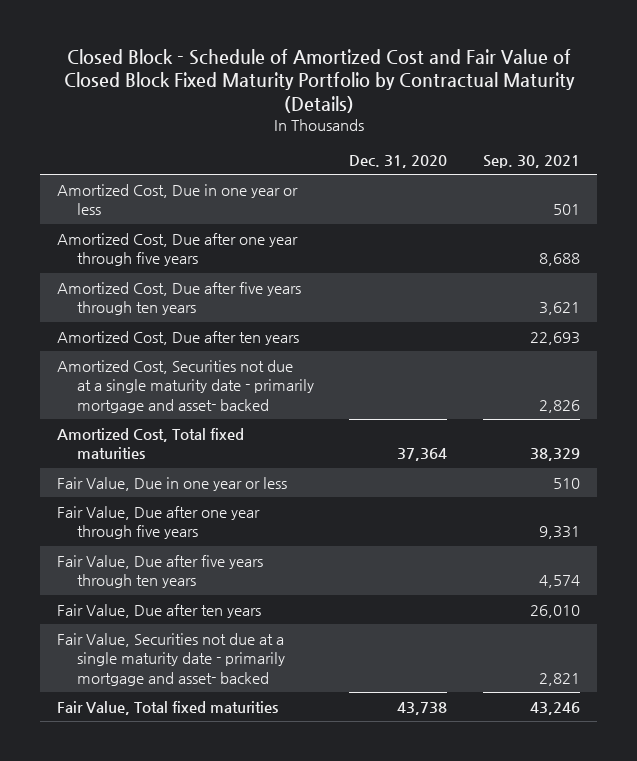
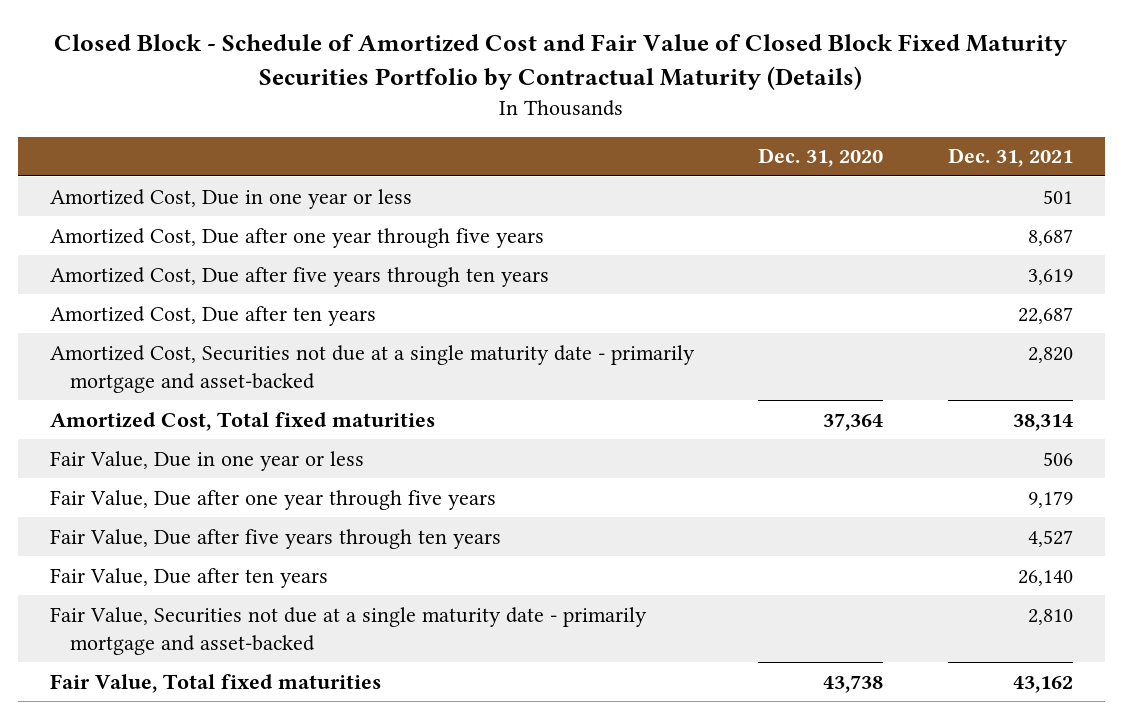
[63,48,575,113] Closed Block - Schedule of Amortized Cost and Fair Value of Closed Block Fixed Maturity Portfolio by Contractual Maturity (Details) -> [54,34,1068,91] Closed Block - Schedule of Amortized Cost and Fair Value of Closed Block Fixed Maturity Securities Portfolio by Contractual Maturity (Details)
[482,154,580,168] Sep. 30, 2021 -> none
none -> [948,148,1074,168] Dec. 31, 2021
[57,360,314,413] Amortized Cost, Securities not due at a single maturity date - primarily mortgage and asset- backed -> [49,344,695,393] Amortized Cost, Securities not due at a single maturity date - primarily mortgage and asset-backed
[57,633,285,686] Fair Value, Securities not due at a single maturity date - primarily mortgage and asset- backed -> [49,606,647,655] Fair Value, Securities not due at a single maturity date - primarily mortgage and asset-backed

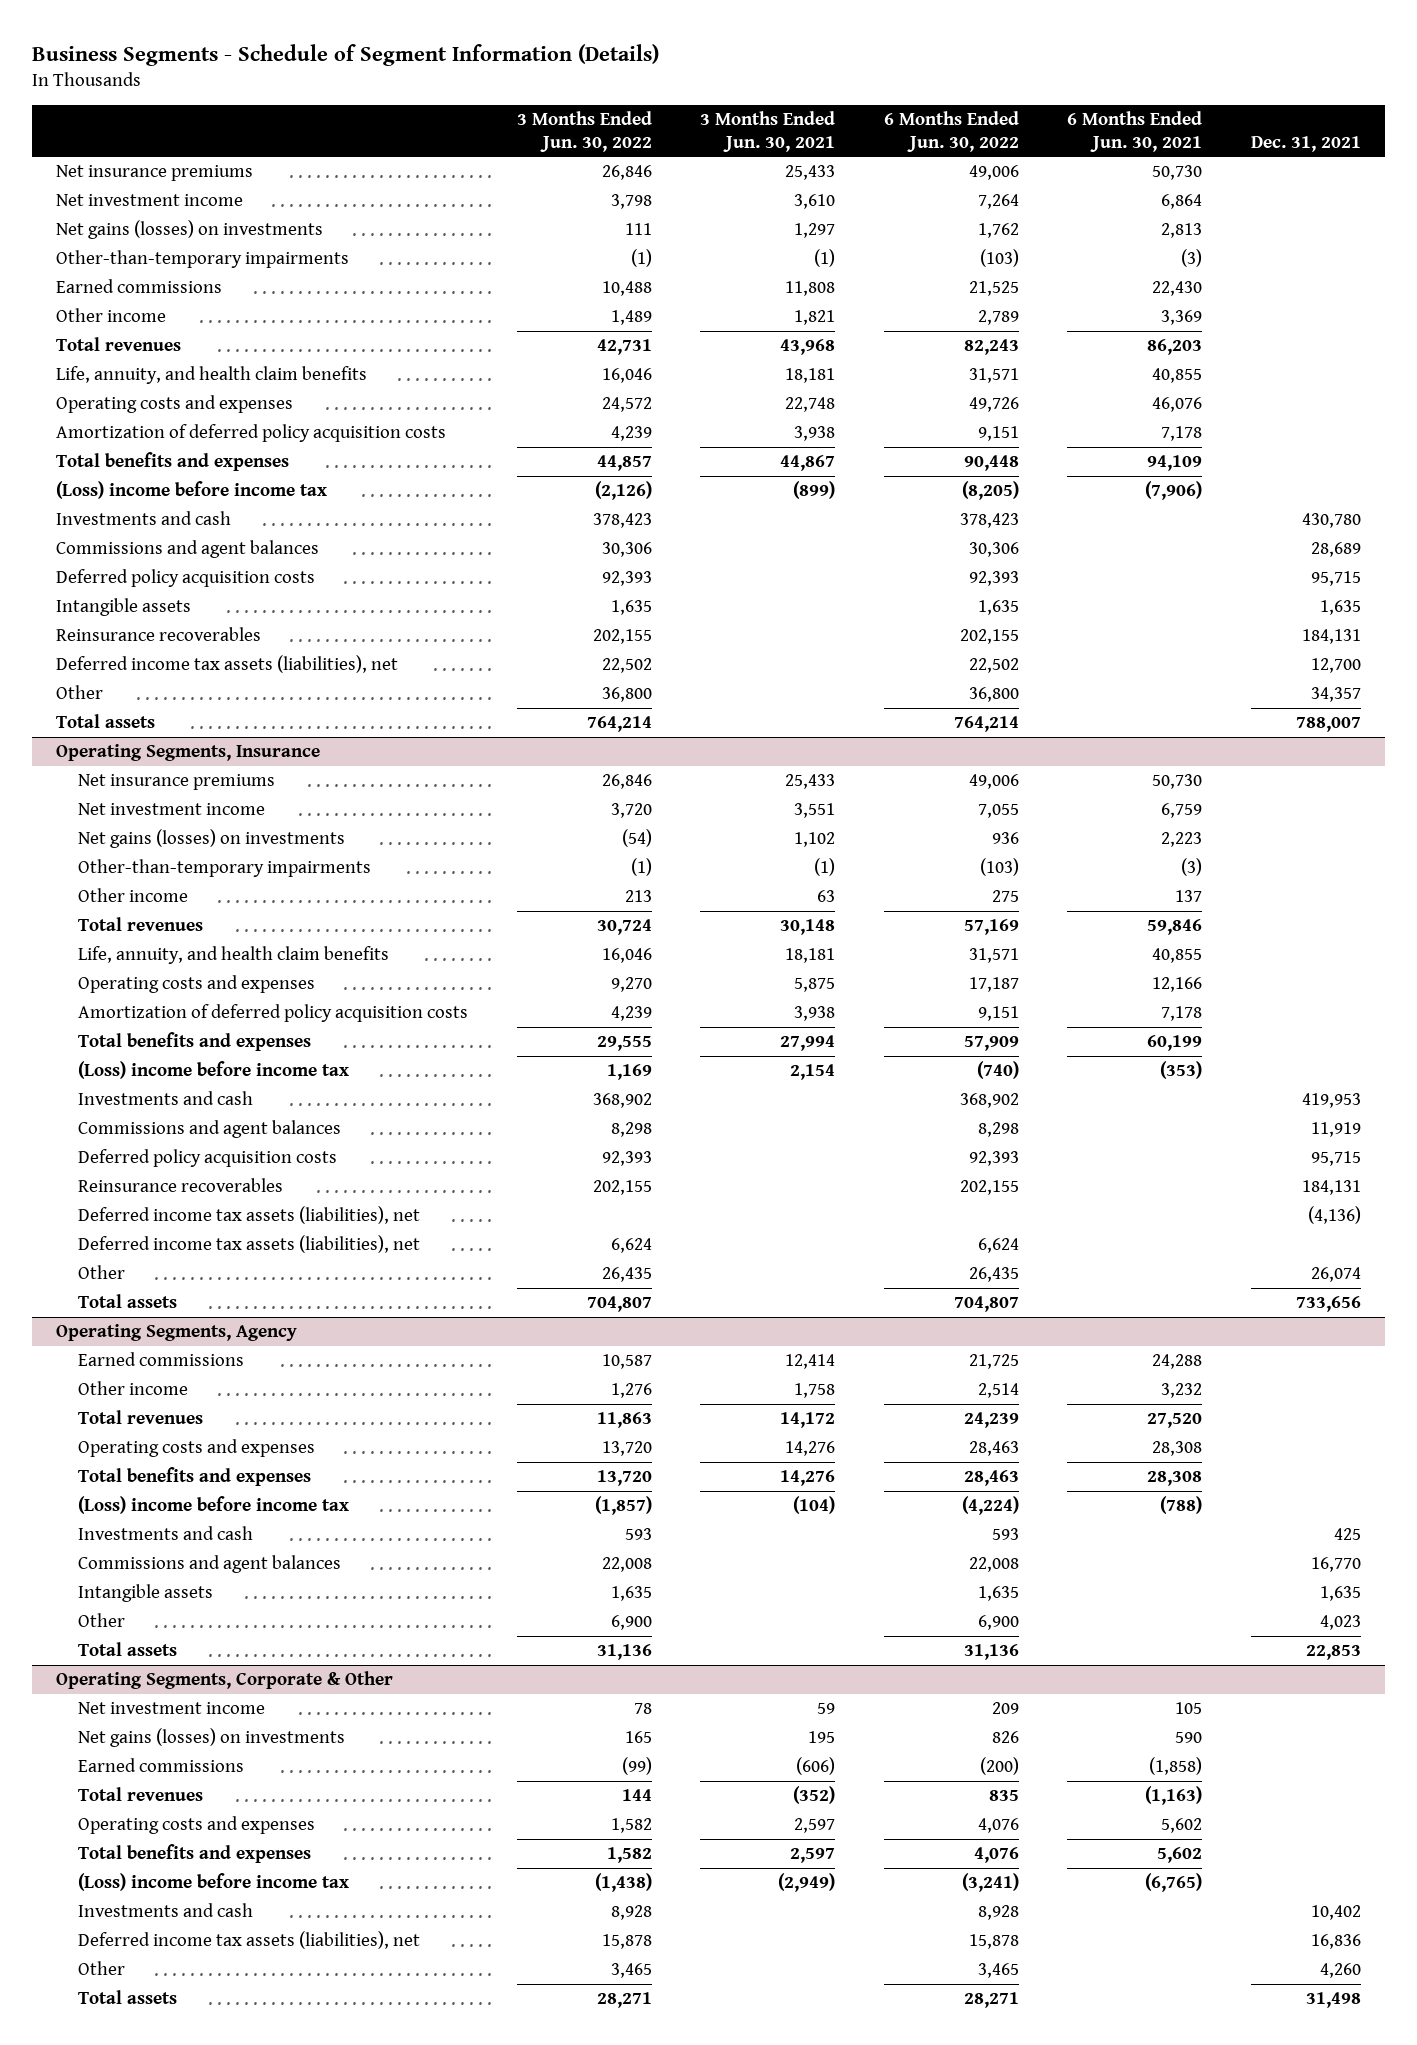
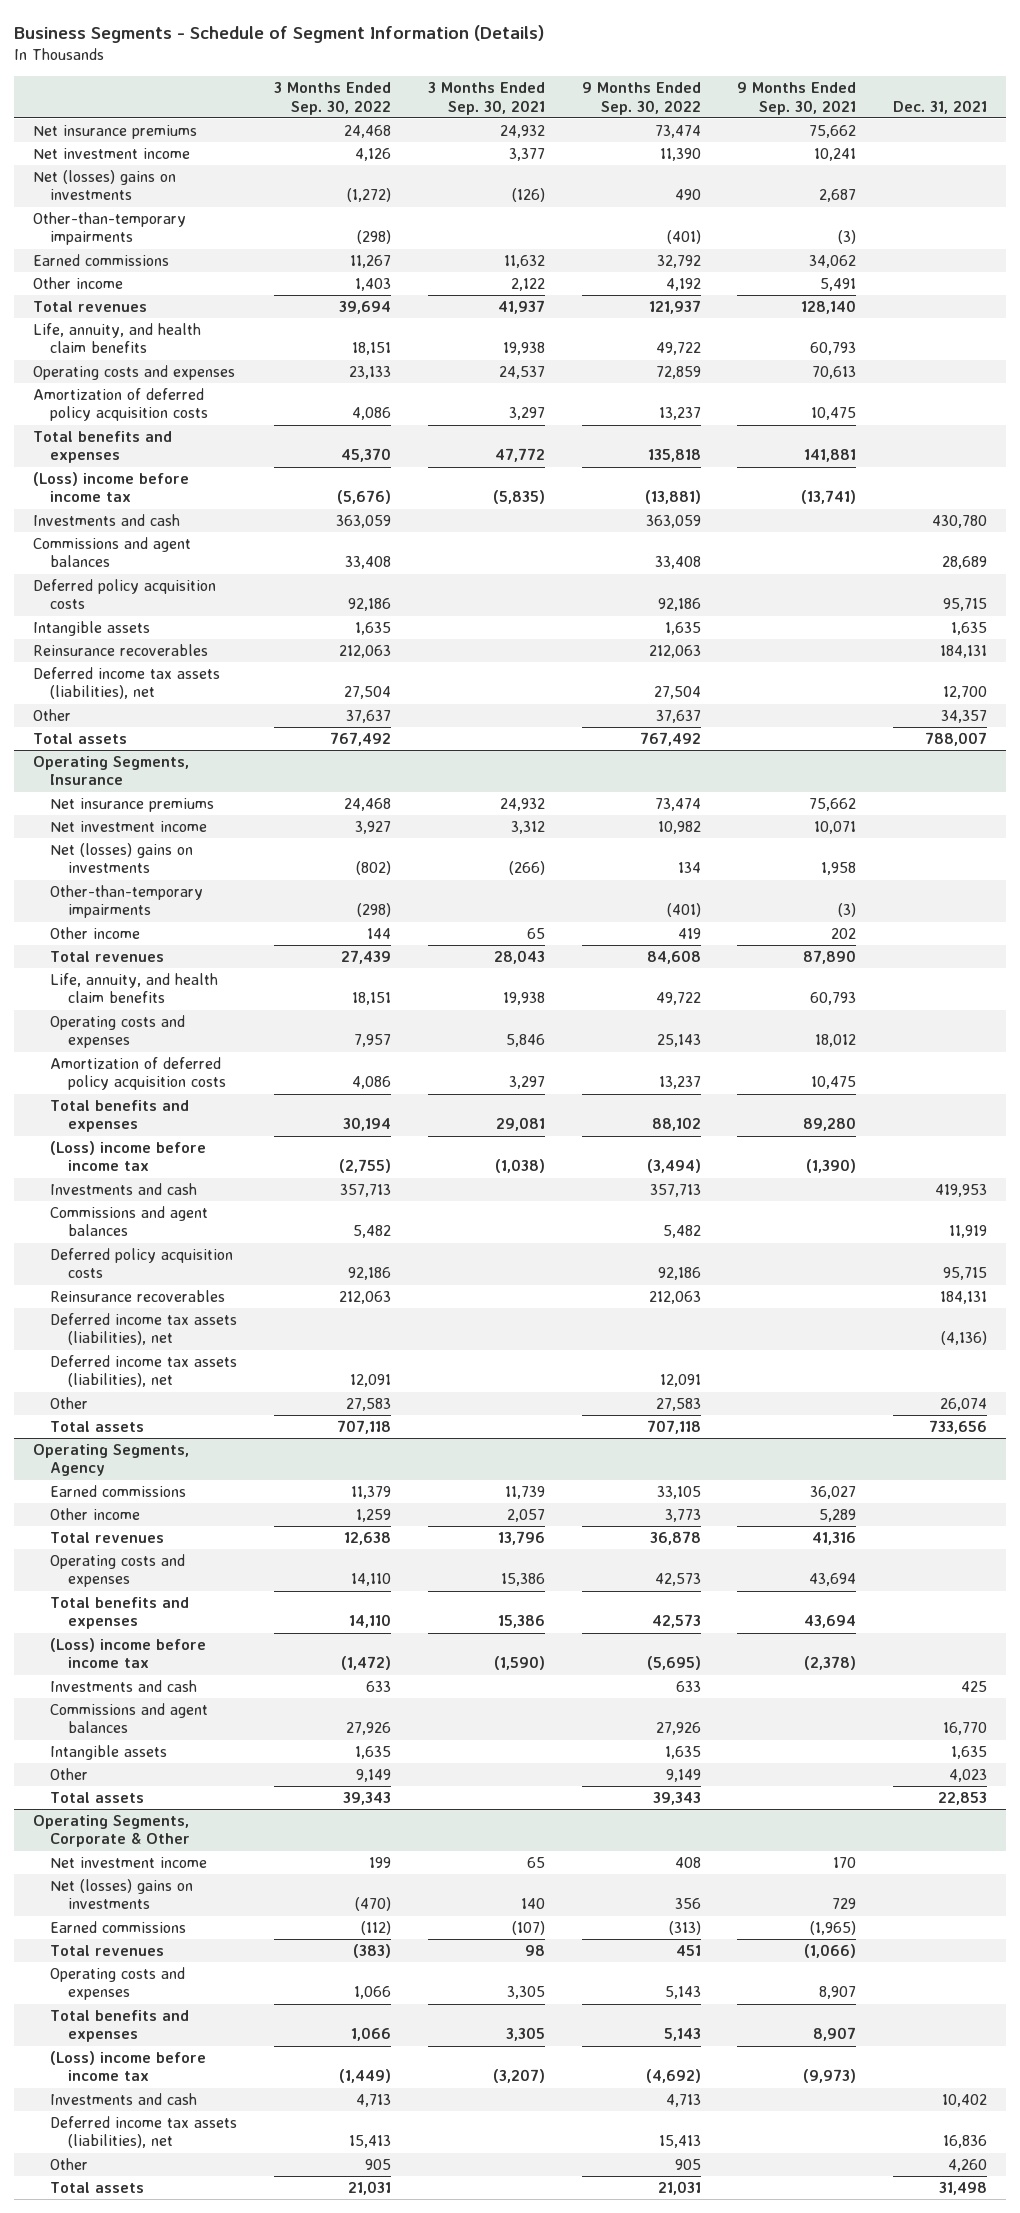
[516,111,652,152] 3 Months Ended Jun. 30, 2022 -> none
[700,111,836,152] 3 Months Ended Jun. 30, 2021 -> none
[883,111,1019,152] 6 Months Ended Jun. 30, 2022 -> none
[1067,111,1203,152] 6 Months Ended Jun. 30, 2021 -> none
none -> [274,82,392,115] 3 Months Ended Sep. 30, 2022
none -> [427,82,545,115] 3 Months Ended Sep. 30, 2021
none -> [581,82,701,115] 9 Months Ended Sep. 30, 2022
none -> [737,82,857,115] 9 Months Ended Sep. 30, 2021
[55,220,323,240] Net gains (losses) on investments -> [32,169,176,201] Net (losses) gains on investments
[78,829,346,849] Net gains (losses) on investments -> [50,842,194,874] Net (losses) gains on investments
[78,1728,346,1748] Net gains (losses) on investments -> [50,1878,194,1910] Net (losses) gains on investments

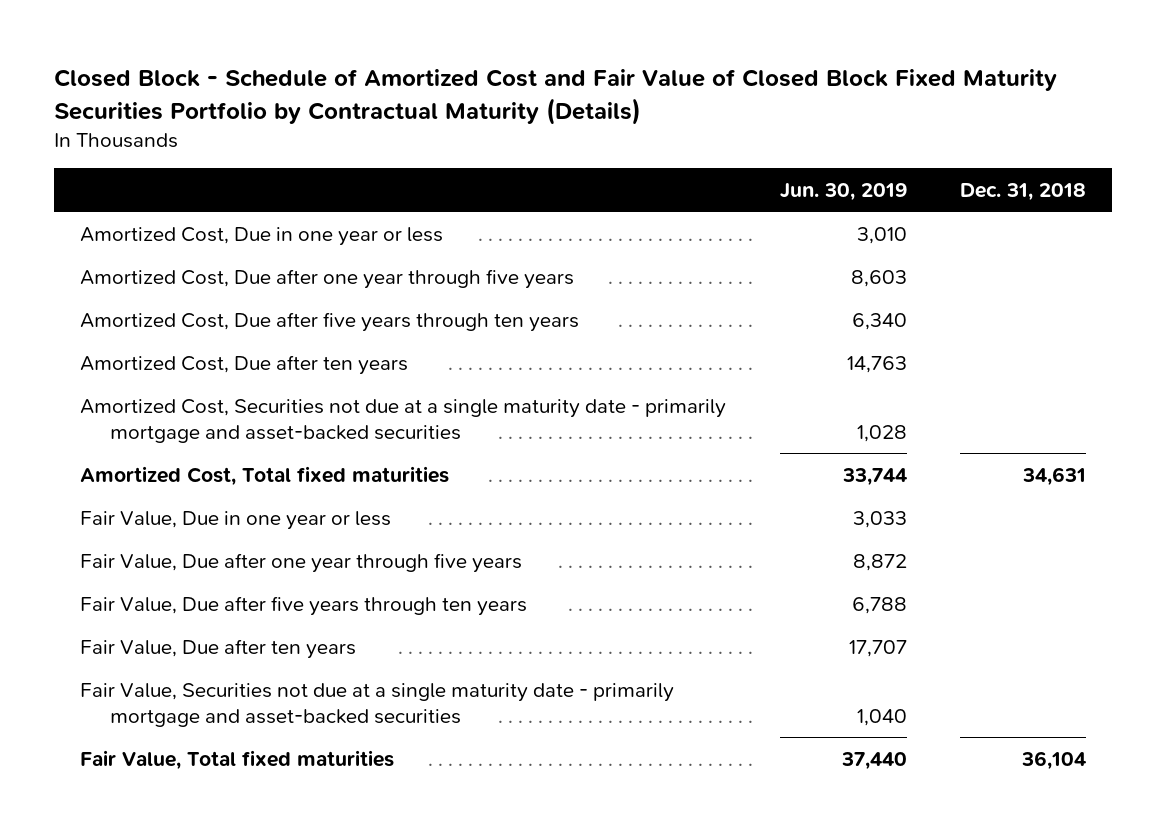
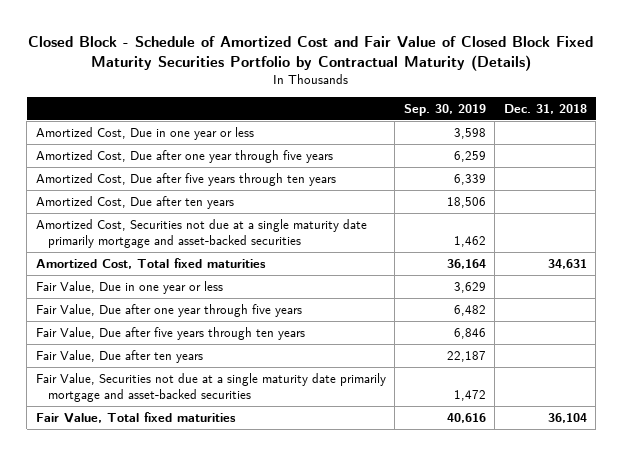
[779,182,907,201] Jun. 30, 2019 -> none
none -> [403,103,486,116] Sep. 30, 2019
[80,398,727,444] Amortized Cost, Securities not due at a single maturity date - primarily mortgage and asset-backed securities -> [35,219,367,249] Amortized Cost, Securities not due at a single maturity date primarily mortgage and asset-backed securities
[80,682,675,728] Fair Value, Securities not due at a single maturity date - primarily mortgage and asset-backed securities -> [35,373,386,403] Fair Value, Securities not due at a single maturity date primarily mortgage and asset-backed securities

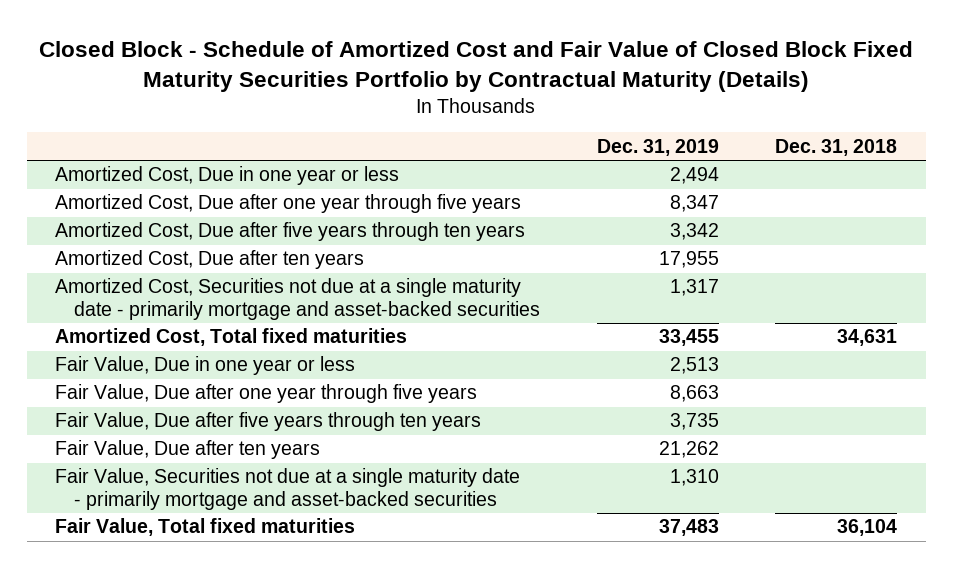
[403,103,486,116] Sep. 30, 2019 -> none
none -> [596,138,719,156] Dec. 31, 2019
[35,219,367,249] Amortized Cost, Securities not due at a single maturity date primarily mortgage and asset-backed securities -> [55,278,540,321] Amortized Cost, Securities not due at a single maturity date - primarily mortgage and asset-backed securities
[35,373,386,403] Fair Value, Securities not due at a single maturity date primarily mortgage and asset-backed securities -> [55,468,521,511] Fair Value, Securities not due at a single maturity date - primarily mortgage and asset-backed securities

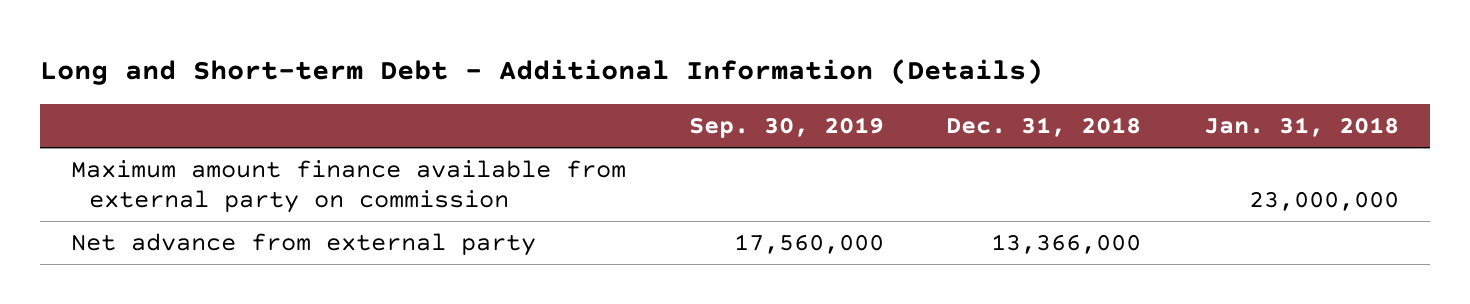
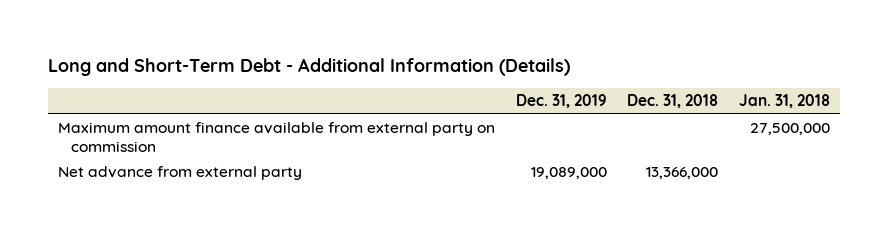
[39,58,1043,85] Long and Short-term Debt - Additional Information (Details) -> [48,58,571,77] Long and Short-Term Debt - Additional Information (Details)
[688,117,884,139] Sep. 30, 2019 -> none
none -> [515,94,607,109] Dec. 31, 2019
[1249,190,1400,211] 23,000,000 -> [749,123,830,136] 27,500,000

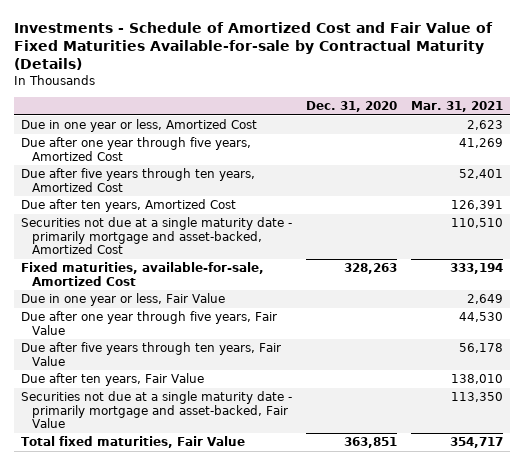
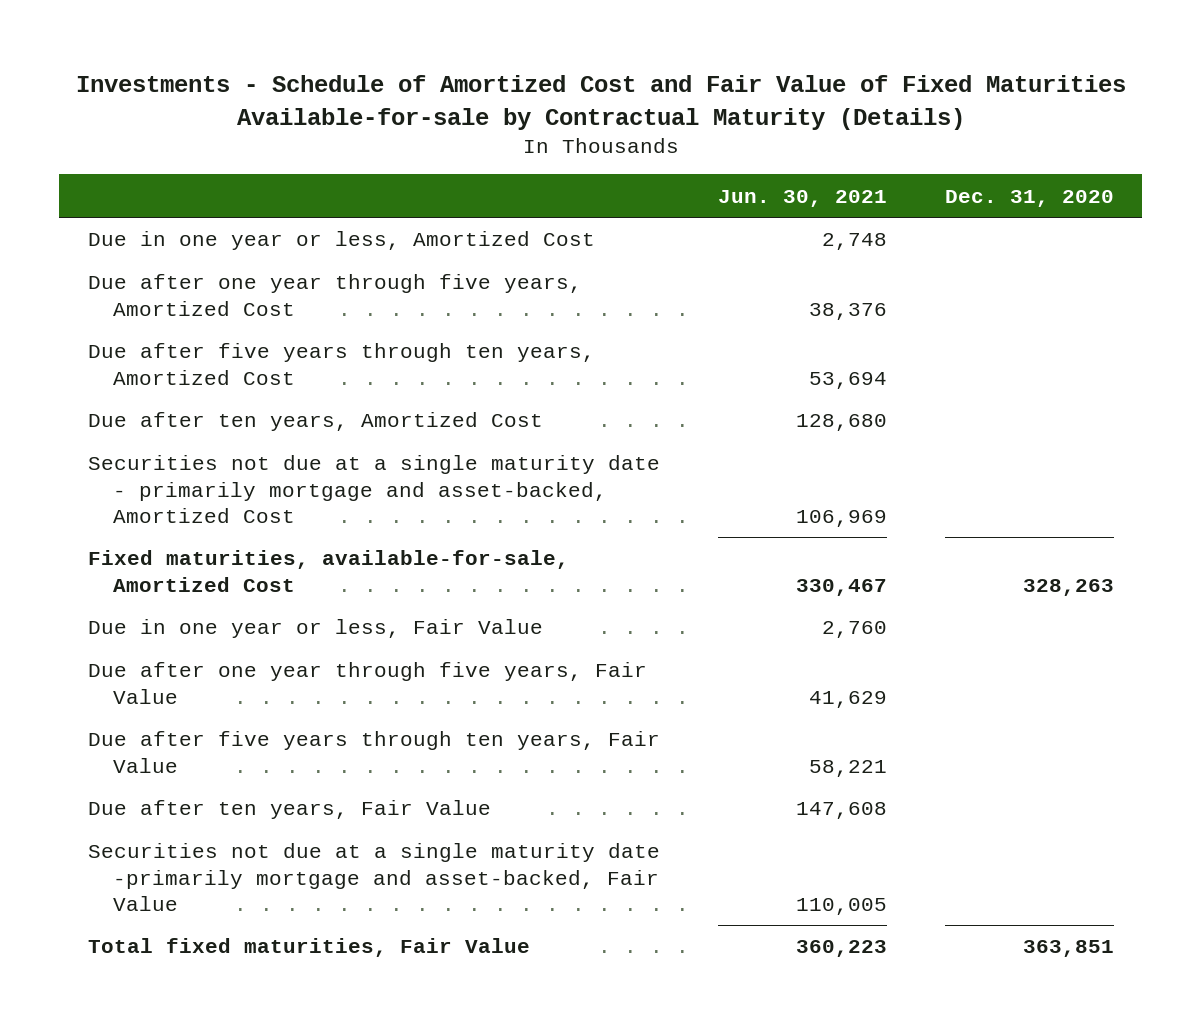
[410,100,503,112] Mar. 31, 2021 -> none
none -> [717,189,887,207] Jun. 30, 2021
[21,391,293,429] Securities not due at a single maturity date - primarily mortgage and asset-backed, Fair Value -> [88,843,661,911] Securities not due at a single maturity date -primarily mortgage and asset-backed, Fair Value

